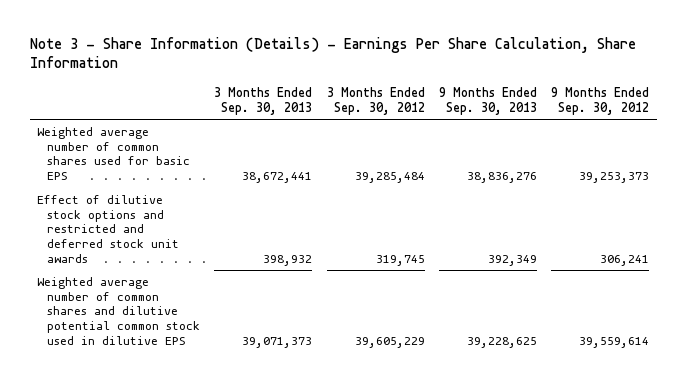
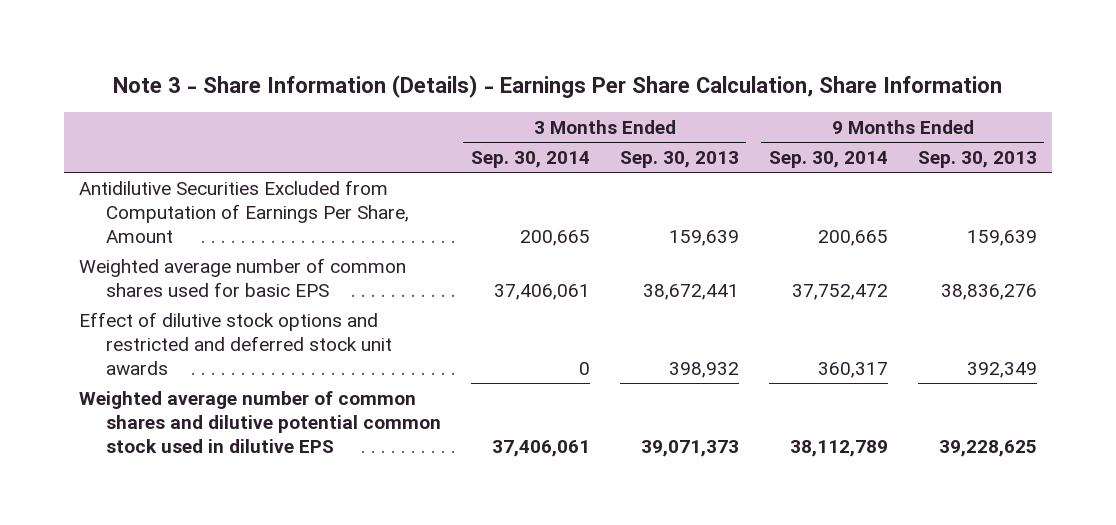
[326,86,425,115] 3 Months Ended Sep. 30, 2012 -> none
[551,86,650,115] 9 Months Ended Sep. 30, 2012 -> none
none -> [470,151,590,169] Sep. 30, 2014
none -> [768,151,888,169] Sep. 30, 2014
none -> [78,179,409,243] Antidilutive Securities Excluded from Computation of Earnings Per Share, Amount

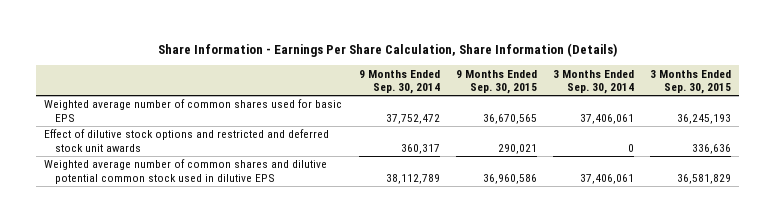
[112,75,1002,99] Note 3 - Share Information (Details) - Earnings Per Share Calculation, Share Information -> [157,42,617,57] Share Information - Earnings Per Share Calculation, Share Information (Details)
[619,151,739,169] Sep. 30, 2013 -> none
[917,151,1037,169] Sep. 30, 2013 -> none
none -> [455,69,537,94] 9 Months Ended Sep. 30, 2015
none -> [650,69,732,94] 3 Months Ended Sep. 30, 2015
[78,179,409,243] Antidilutive Securities Excluded from Computation of Earnings Per Share, Amount -> none

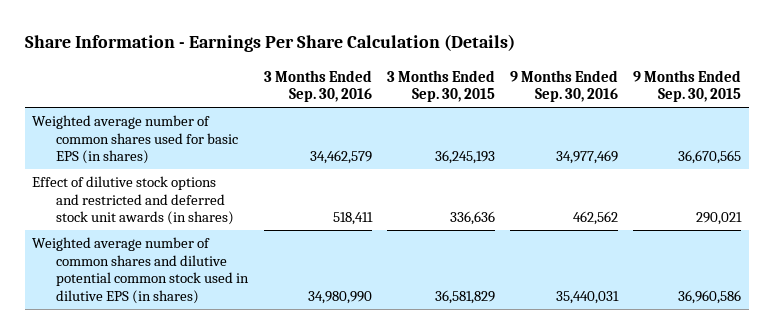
[157,42,617,57] Share Information - Earnings Per Share Calculation, Share Information (Details) -> [24,34,515,53] Share Information - Earnings Per Share Calculation (Details)
[358,69,440,94] 9 Months Ended Sep. 30, 2014 -> none
[552,69,634,94] 3 Months Ended Sep. 30, 2014 -> none
none -> [263,69,372,103] 3 Months Ended Sep. 30, 2016
none -> [510,69,619,103] 9 Months Ended Sep. 30, 2016
[44,99,343,122] Weighted average number of common shares used for basic EPS -> [32,115,239,165] Weighted average number of common shares used for basic EPS (in shares)
[44,129,330,152] Effect of dilutive stock options and restricted and deferred stock unit awards -> [32,176,235,226] Effect of dilutive stock options and restricted and deferred stock unit awards (in shares)
[44,159,328,184] Weighted average number of common shares and dilutive potential common stock used in dilutive EPS -> [32,237,250,304] Weighted average number of common shares and dilutive potential common stock used in dilutive EPS (in shares)

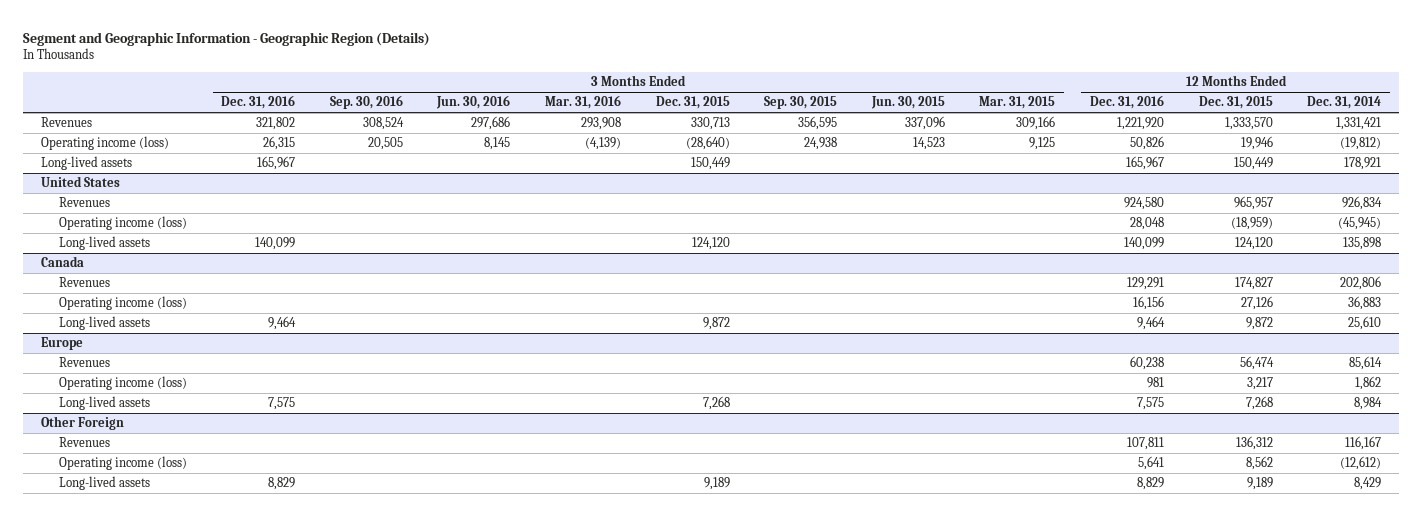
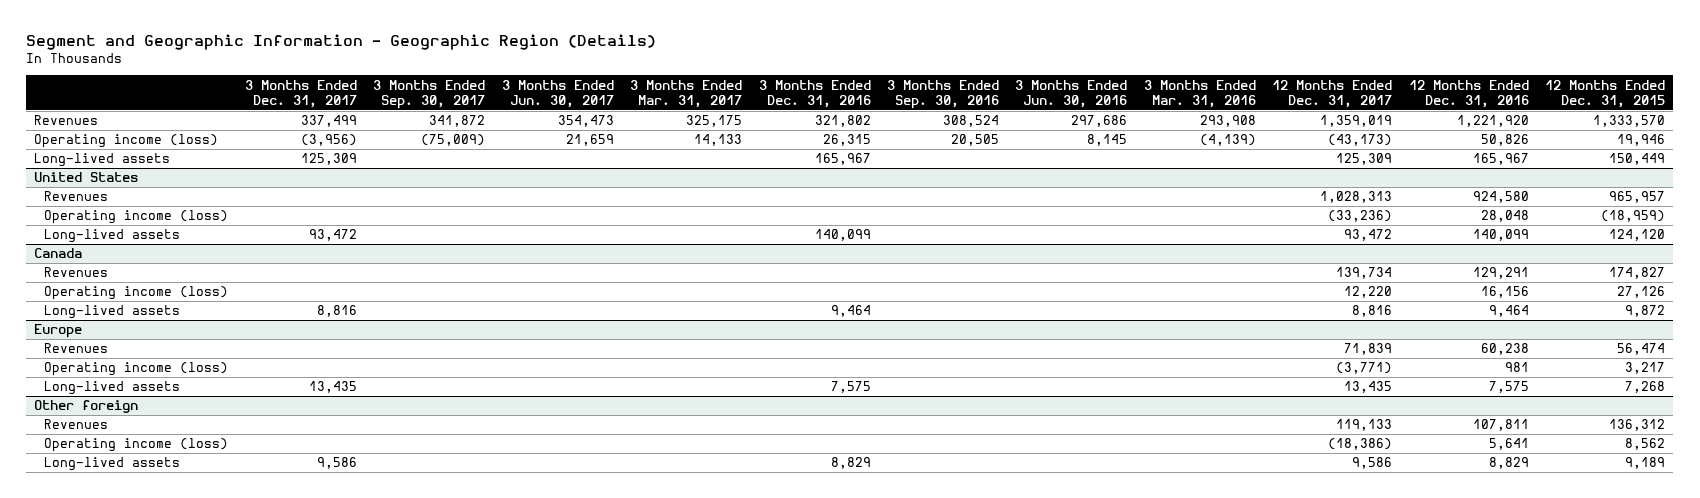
[655,96,730,110] Dec. 31, 2015 -> none
[764,96,838,110] Sep. 30, 2015 -> none
[870,96,945,110] Jun. 30, 2015 -> none
[979,96,1056,110] Mar. 31, 2015 -> none
[1307,96,1382,110] Dec. 31, 2014 -> none
none -> [244,79,357,108] 3 Months Ended Dec. 31, 2017
none -> [373,79,486,109] 3 Months Ended Sep. 30, 2017
none -> [501,79,614,108] 3 Months Ended Jun. 30, 2017
none -> [630,79,743,108] 3 Months Ended Mar. 31, 2017
none -> [1272,79,1393,108] 12 Months Ended Dec. 31, 2017
[40,416,124,431] Other Foreign -> [34,400,139,414] Other foreign

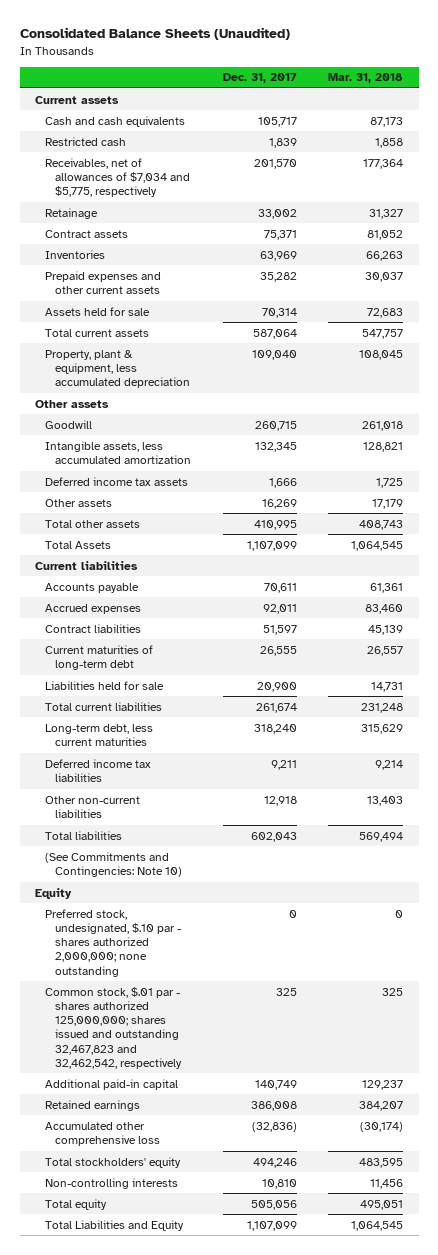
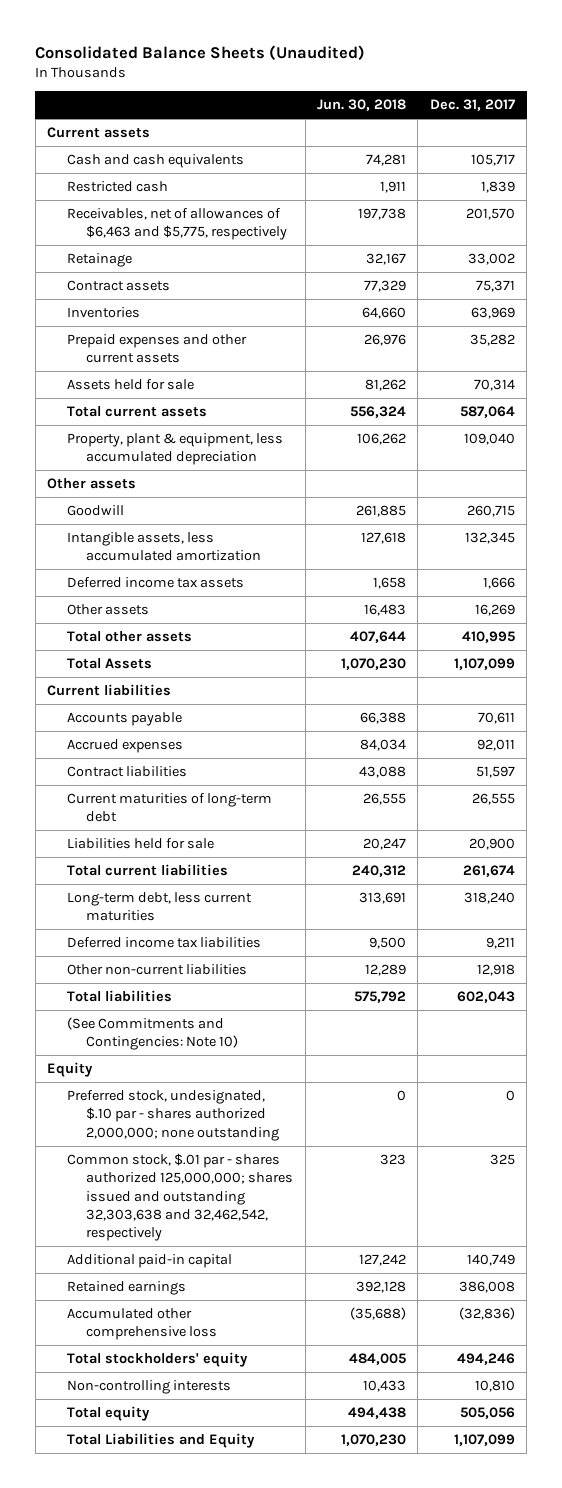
[327,73,403,84] Mar. 31, 2018 -> none
none -> [316,99,406,112] Jun. 30, 2018
[45,157,191,198] Receivables, net of allowances of $7,034 and $5,775, respectively -> [66,208,288,241] Receivables, net of allowances of $6,463 and $5,775, respectively
[45,986,183,1069] Common stock, $.01 par - shares authorized 125,000,000; shares issued and outstanding 32,467,823 and 32,462,542, respectively -> [66,1153,294,1242] Common stock, $.01 par - shares authorized 125,000,000; shares issued and outstanding 32,303,638 and 32,462,542, respectively

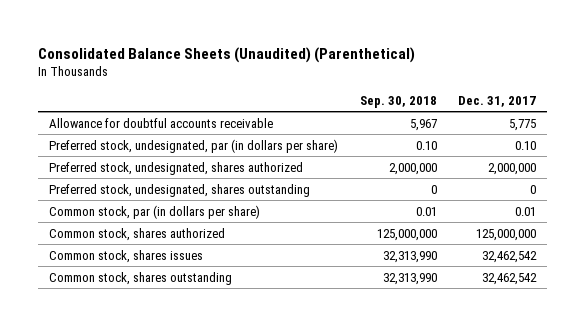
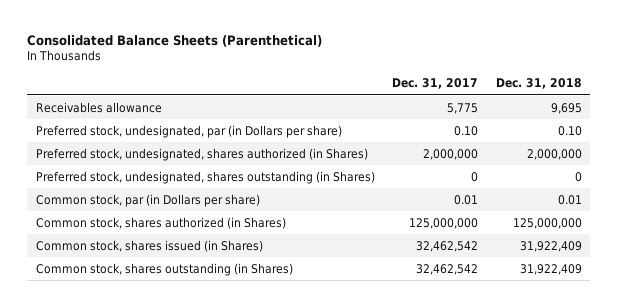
[38,46,416,63] Consolidated Balance Sheets (Unaudited) (Parenthetical) -> [26,34,322,47] Consolidated Balance Sheets (Parenthetical)
[359,96,437,109] Sep. 30, 2018 -> none
none -> [495,78,582,90] Dec. 31, 2018
[49,117,274,128] Allowance for doubtful accounts receivable -> [35,101,162,113] Receivables allowance
[49,138,339,153] Preferred stock, undesignated, par (in dollars per share) -> [35,124,342,138] Preferred stock, undesignated, par (in Dollars per share)
[49,161,304,175] Preferred stock, undesignated, shares authorized -> [35,147,368,161] Preferred stock, undesignated, shares authorized (in Shares)
[49,183,311,197] Preferred stock, undesignated, shares outstanding -> [35,170,375,184] Preferred stock, undesignated, shares outstanding (in Shares)
[49,204,261,219] Common stock, par (in dollars per share) -> [35,193,260,207] Common stock, par (in Dollars per share)
[49,227,226,241] Common stock, shares authorized -> [35,216,286,229] Common stock, shares authorized (in Shares)
[49,249,204,263] Common stock, shares issues -> [35,239,263,252] Common stock, shares issued (in Shares)
[49,271,233,285] Common stock, shares outstanding -> [35,262,293,276] Common stock, shares outstanding (in Shares)

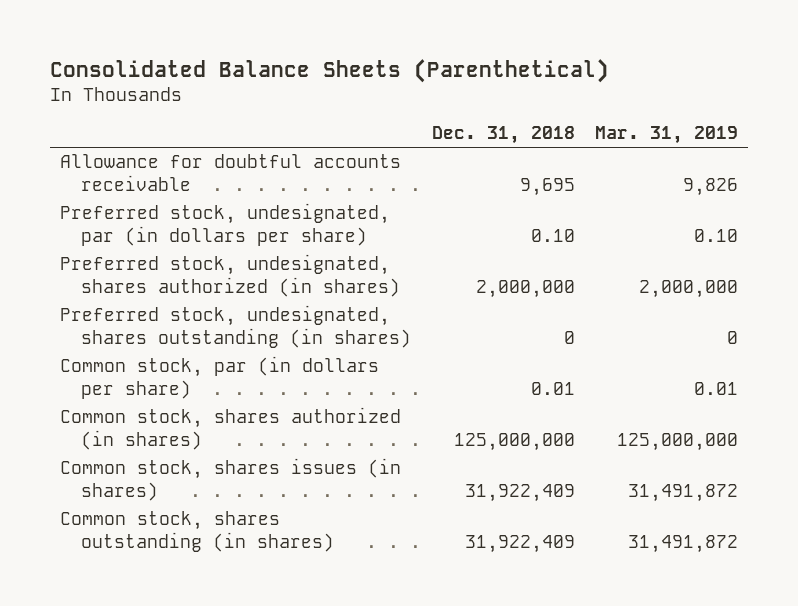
[392,78,479,90] Dec. 31, 2017 -> none
none -> [594,126,738,145] Mar. 31, 2019
[35,101,162,113] Receivables allowance -> [59,154,401,192] Allowance for doubtful accounts receivable
[35,124,342,138] Preferred stock, undesignated, par (in Dollars per share) -> [59,203,390,247] Preferred stock, undesignated, par (in dollars per share)
[35,147,368,161] Preferred stock, undesignated, shares authorized (in Shares) -> [59,254,401,298] Preferred stock, undesignated, shares authorized (in shares)
[35,170,375,184] Preferred stock, undesignated, shares outstanding (in Shares) -> [59,305,412,349] Preferred stock, undesignated, shares outstanding (in shares)
[35,193,260,207] Common stock, par (in Dollars per share) -> [59,356,379,400] Common stock, par (in dollars per share)
[35,216,286,229] Common stock, shares authorized (in Shares) -> [59,407,401,451] Common stock, shares authorized (in shares)
[35,239,263,252] Common stock, shares issued (in Shares) -> [59,458,401,502] Common stock, shares issues (in shares)
[35,262,293,276] Common stock, shares outstanding (in Shares) -> [59,511,335,553] Common stock, shares outstanding (in shares)

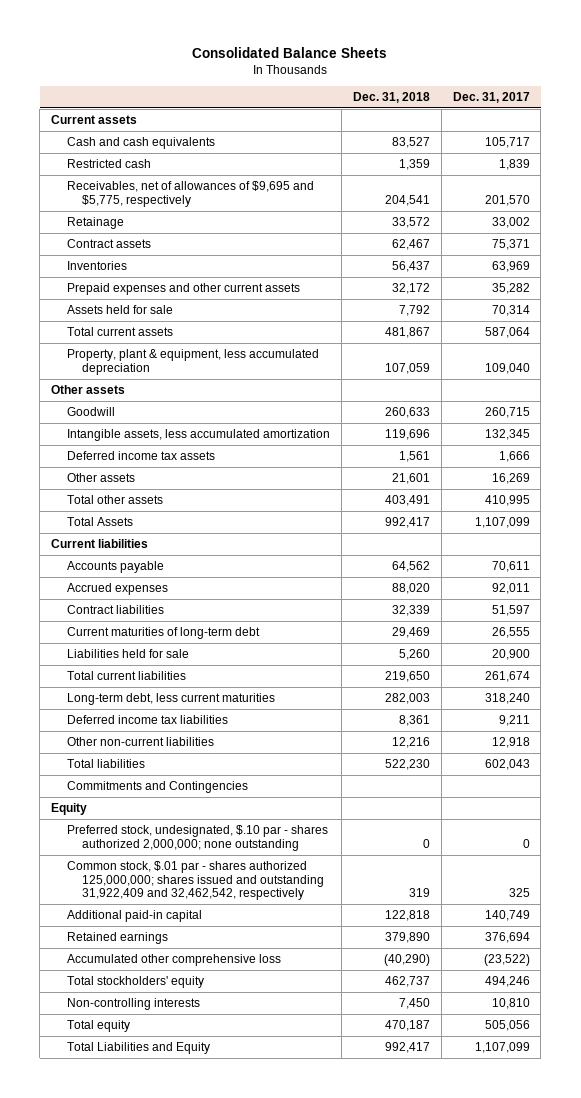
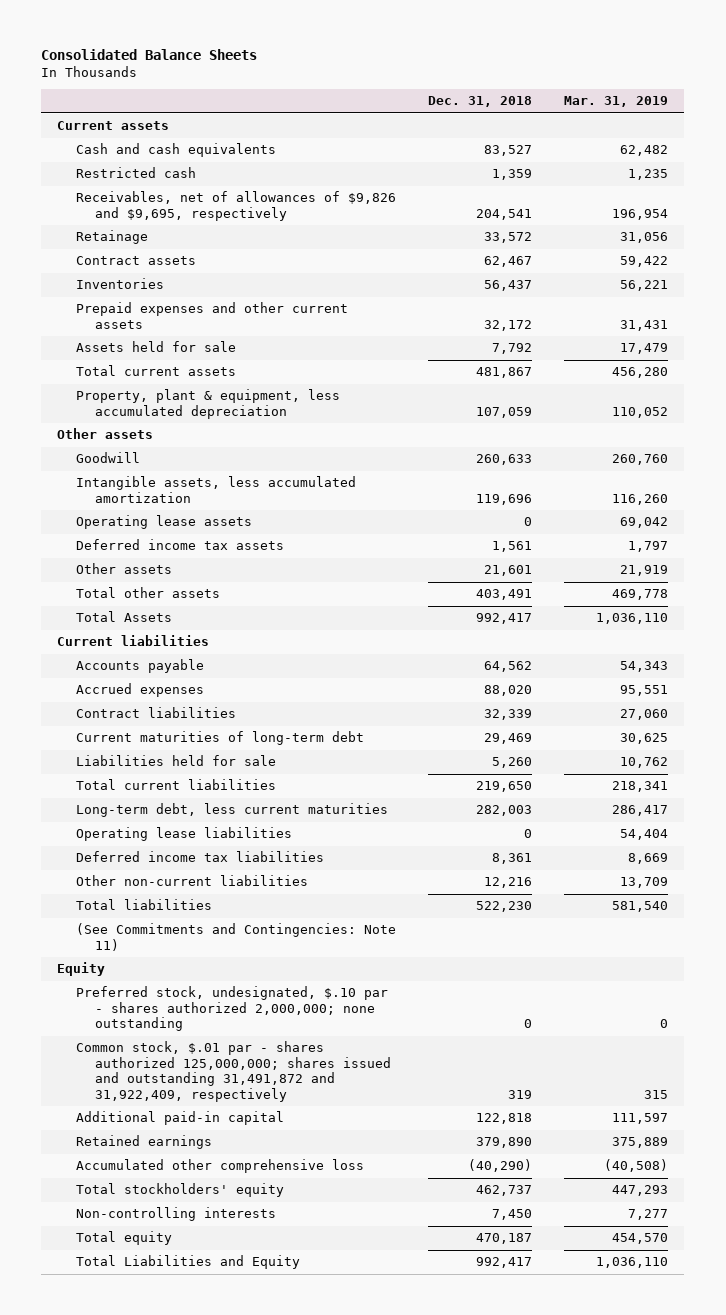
[452,91,530,103] Dec. 31, 2017 -> none
none -> [564,96,669,108] Mar. 31, 2019
[66,181,314,207] Receivables, net of allowances of $9,695 and $5,775, respectively -> [76,191,397,221] Receivables, net of allowances of $9,826 and $9,695, respectively
none -> [76,515,253,530] Operating lease assets
none -> [76,827,293,842] Operating lease liabilities
[66,781,248,794] Commitments and Contingencies -> [76,923,397,951] (See Commitments and Contingencies: Note 11)
[66,861,324,901] Common stock, $.01 par - shares authorized 125,000,000; shares issued and outstanding 31,922,409 and 32,462,542, respectively -> [76,1041,391,1102] Common stock, $.01 par - shares authorized 125,000,000; shares issued and outstanding 31,491,872 and 31,922,409, respectively

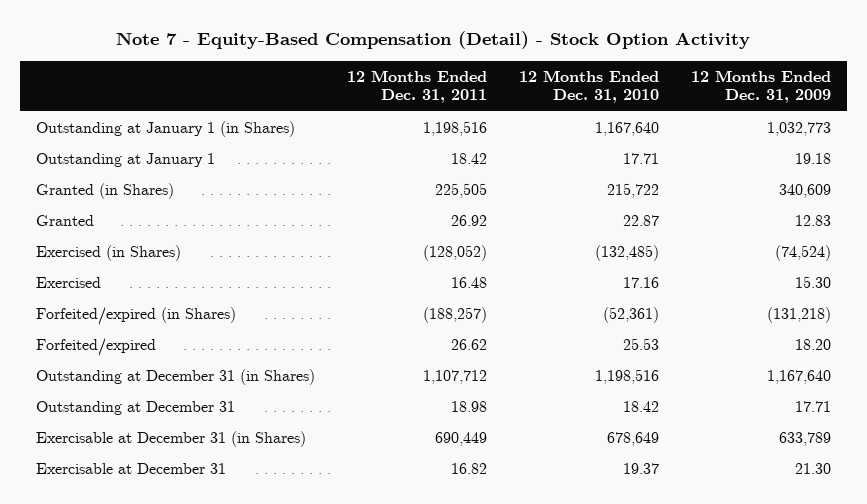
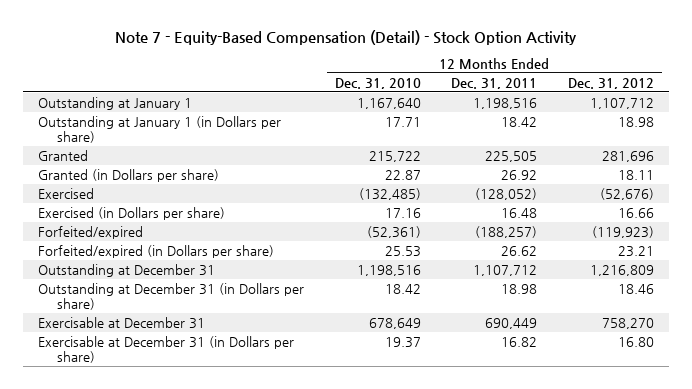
[690,69,831,104] 12 Months Ended Dec. 31, 2009 -> none
none -> [568,77,655,89] Dec. 31, 2012
[36,120,296,137] Outstanding at January 1 (in Shares) -> [37,96,192,110] Outstanding at January 1
[36,152,216,167] Outstanding at January 1 -> [37,115,281,144] Outstanding at January 1 (in Dollars per share)
[36,182,175,199] Granted (in Shares) -> [37,149,88,161] Granted
[36,214,95,226] Granted -> [37,168,219,182] Granted (in Dollars per share)
[36,244,182,261] Exercised (in Shares) -> [37,187,94,199] Exercised
[36,276,102,288] Exercised -> [37,206,225,220] Exercised (in Dollars per share)
[36,306,237,325] Forfeited/expired (in Shares) -> [37,225,143,239] Forfeited/expired
[36,337,157,356] Forfeited/expired -> [37,244,274,258] Forfeited/expired (in Dollars per share)
[36,368,316,385] Outstanding at December 31 (in Shares) -> [37,263,215,277] Outstanding at December 31
[36,400,236,415] Outstanding at December 31 -> [37,282,304,311] Outstanding at December 31 (in Dollars per share)
[36,430,307,447] Exercisable at December 31 (in Shares) -> [37,316,205,329] Exercisable at December 31
[36,462,227,474] Exercisable at December 31 -> [37,335,294,364] Exercisable at December 31 (in Dollars per share)

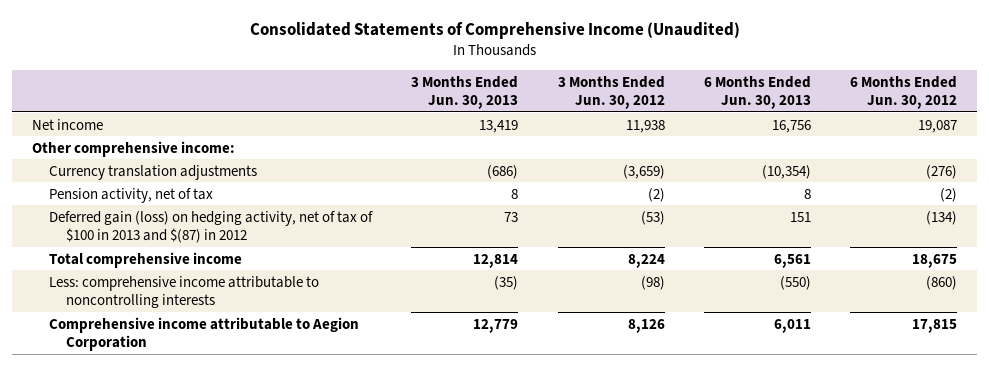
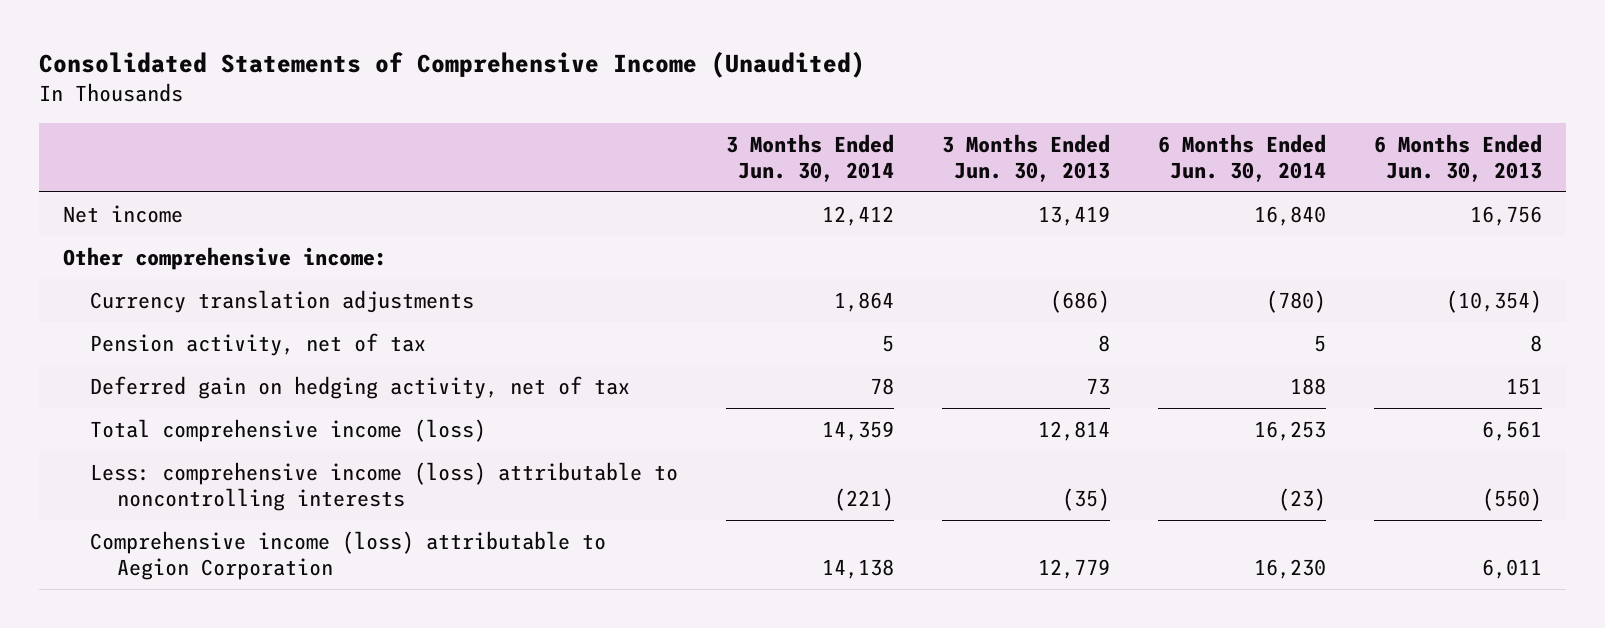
[557,75,665,110] 3 Months Ended Jun. 30, 2012 -> none
[850,75,958,110] 6 Months Ended Jun. 30, 2012 -> none
none -> [725,133,894,182] 3 Months Ended Jun. 30, 2014
none -> [1157,133,1326,182] 6 Months Ended Jun. 30, 2014
[48,210,373,243] Deferred gain (loss) on hedging activity, net of tax of $100 in 2013 and $(87) in 2012 -> [90,376,631,400] Deferred gain on hedging activity, net of tax
[48,251,242,268] Total comprehensive income -> [90,419,487,443] Total comprehensive income (loss)
[48,275,319,308] Less: comprehensive income attributable to noncontrolling interests -> [90,462,679,512] Less: comprehensive income (loss) attributable to noncontrolling interests
[48,316,359,351] Comprehensive income attributable to Aegion Corporation -> [90,531,607,581] Comprehensive income (loss) attributable to Aegion Corporation

